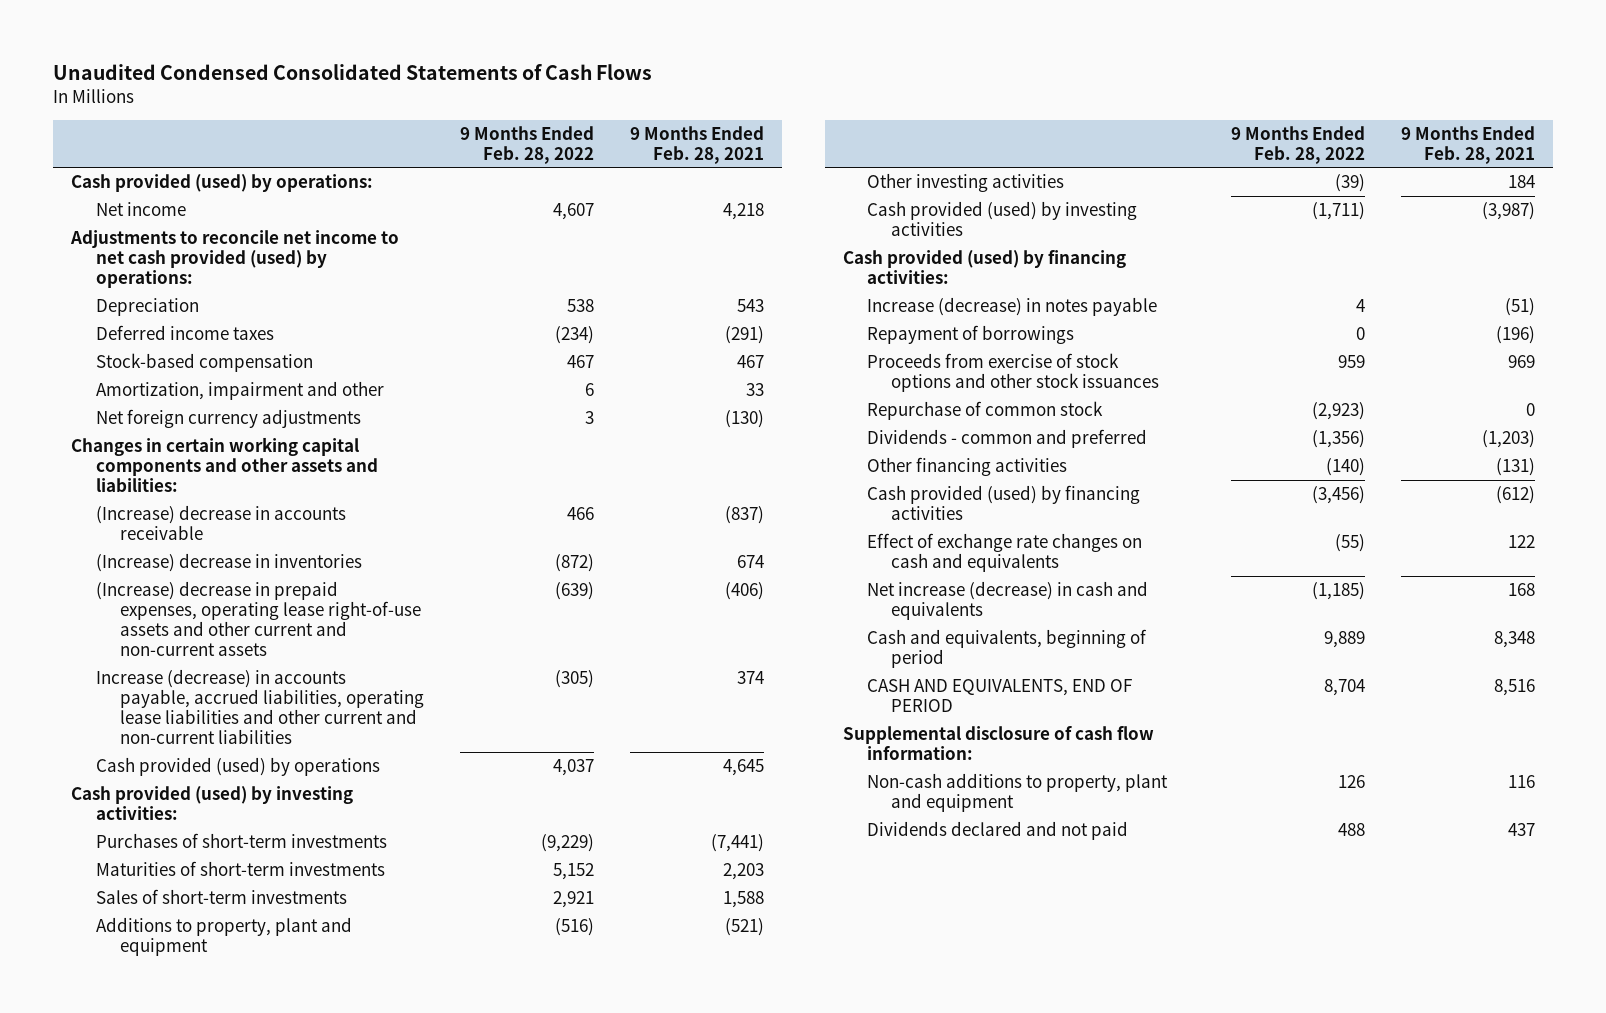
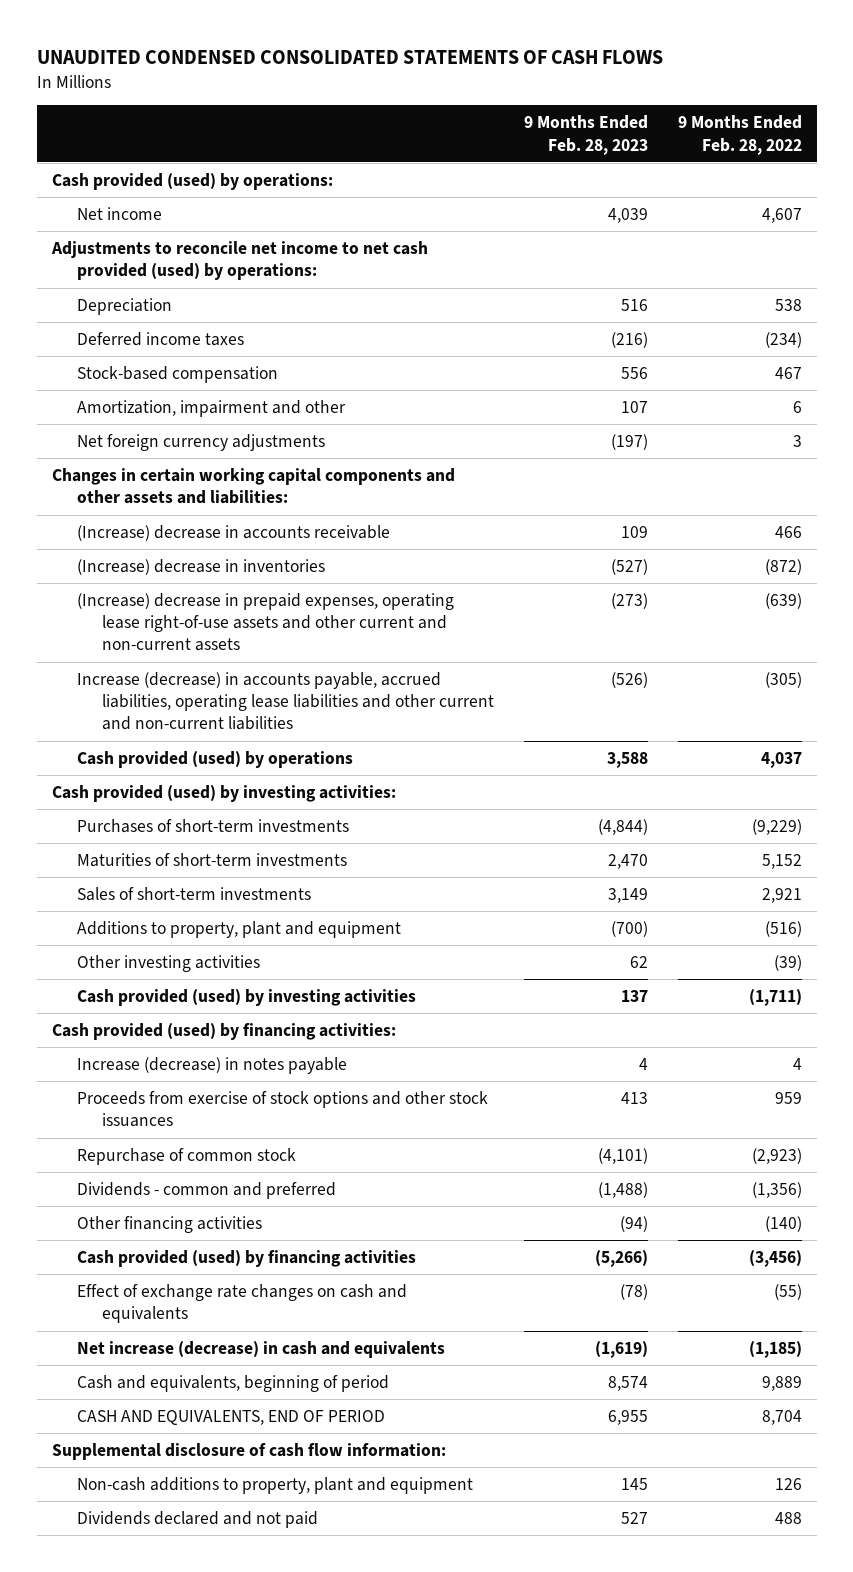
[53,63,653,80] Unaudited Condensed Consolidated Statements of Cash Flows -> [36,50,663,65] UNAUDITED CONDENSED CONSOLIDATED STATEMENTS OF CASH FLOWS
[629,125,764,164] 9 Months Ended Feb. 28, 2021 -> none
none -> [524,115,649,155] 9 Months Ended Feb. 28, 2023
[866,325,1074,345] Repayment of borrowings -> none

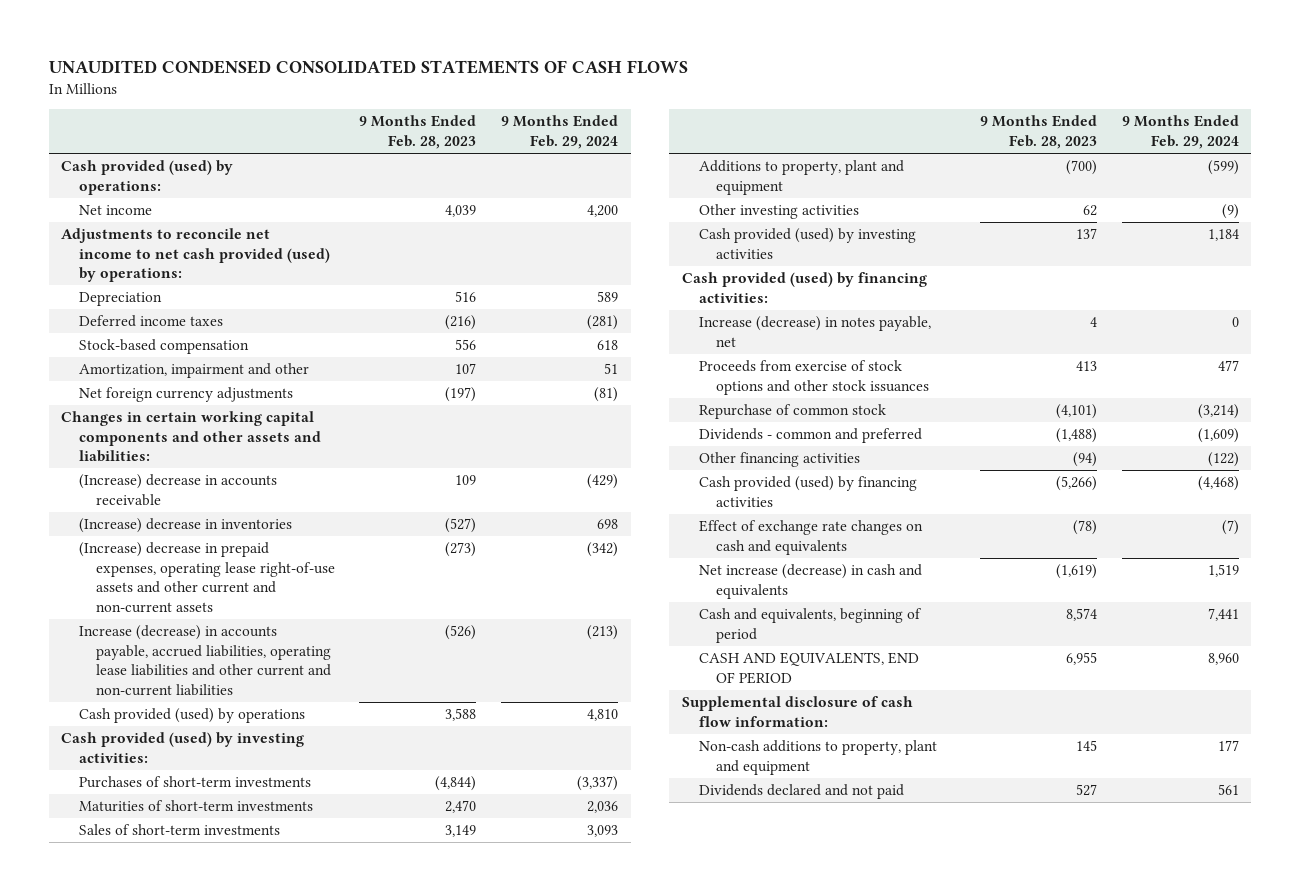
[677,115,802,155] 9 Months Ended Feb. 28, 2022 -> none
none -> [501,115,619,150] 9 Months Ended Feb. 29, 2024
[76,1057,347,1075] Increase (decrease) in notes payable -> [698,316,931,347] Increase (decrease) in notes payable, net

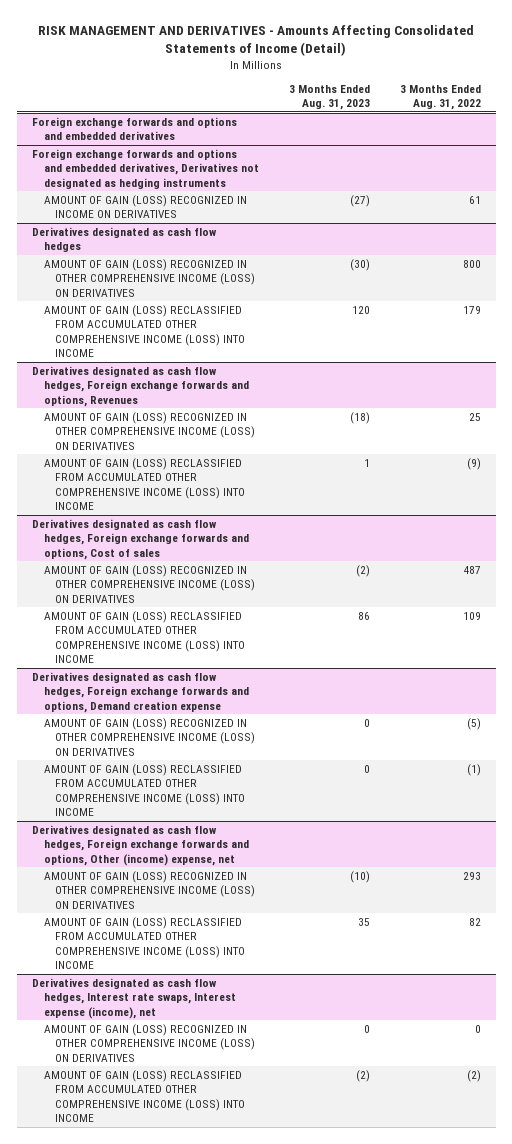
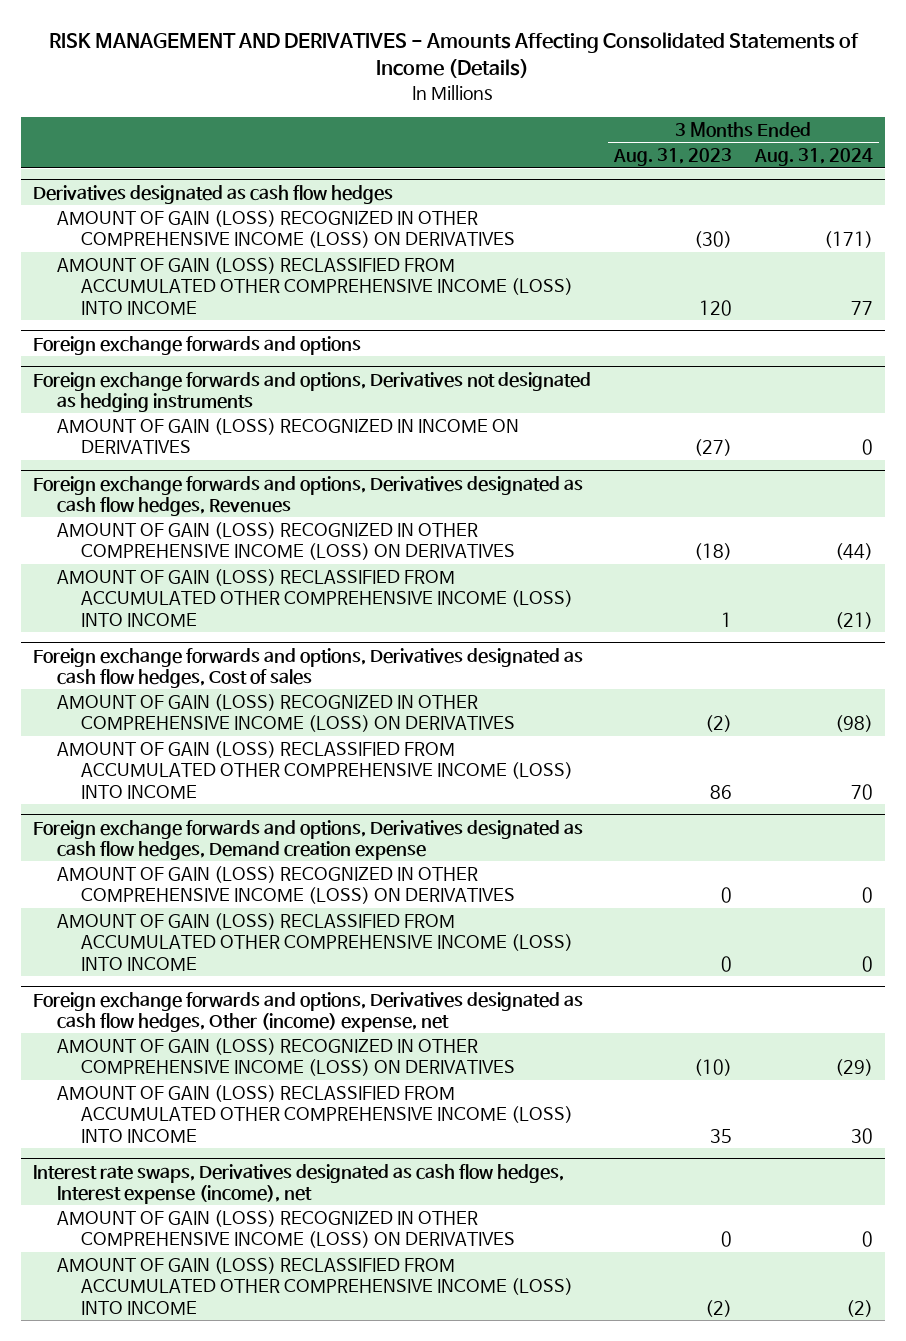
[38,24,475,56] RISK MANAGEMENT AND DERIVATIVES - Amounts Affecting Consolidated Statements of Income (Detail) -> [48,32,859,79] RISK MANAGEMENT AND DERIVATIVES - Amounts Affecting Consolidated Statements of Income (Details)
[399,85,481,111] 3 Months Ended Aug. 31, 2022 -> none
none -> [754,148,874,167] Aug. 31, 2024
[31,116,237,141] Foreign exchange forwards and options and embedded derivatives -> none
[31,148,259,189] Foreign exchange forwards and options and embedded derivatives, Derivatives not designated as hedging instruments -> none
[43,194,247,219] AMOUNT OF GAIN (LOSS) RECOGNIZED IN INCOME ON DERIVATIVES -> none
none -> [32,335,361,355] Foreign exchange forwards and options
none -> [32,371,591,412] Foreign exchange forwards and options, Derivatives not designated as hedging instruments
none -> [56,418,519,455] AMOUNT OF GAIN (LOSS) RECOGNIZED IN INCOME ON DERIVATIVES
[31,365,249,407] Derivatives designated as cash flow hedges, Foreign exchange forwards and options, Revenues -> [32,475,583,516] Foreign exchange forwards and options, Derivatives designated as cash flow hedges, Revenues
[31,518,249,560] Derivatives designated as cash flow hedges, Foreign exchange forwards and options, Cost of sales -> [32,647,583,688] Foreign exchange forwards and options, Derivatives designated as cash flow hedges, Cost of sales
[31,671,249,713] Derivatives designated as cash flow hedges, Foreign exchange forwards and options, Demand creation expense -> [32,819,583,860] Foreign exchange forwards and options, Derivatives designated as cash flow hedges, Demand creation expense
[31,824,249,866] Derivatives designated as cash flow hedges, Foreign exchange forwards and options, Other (income) expense, net -> [32,991,583,1032] Foreign exchange forwards and options, Derivatives designated as cash flow hedges, Other (income) expense, net
[31,977,236,1019] Derivatives designated as cash flow hedges, Interest rate swaps, Interest expense (income), net -> [32,1163,564,1204] Interest rate swaps, Derivatives designated as cash flow hedges, Interest expense (income), net

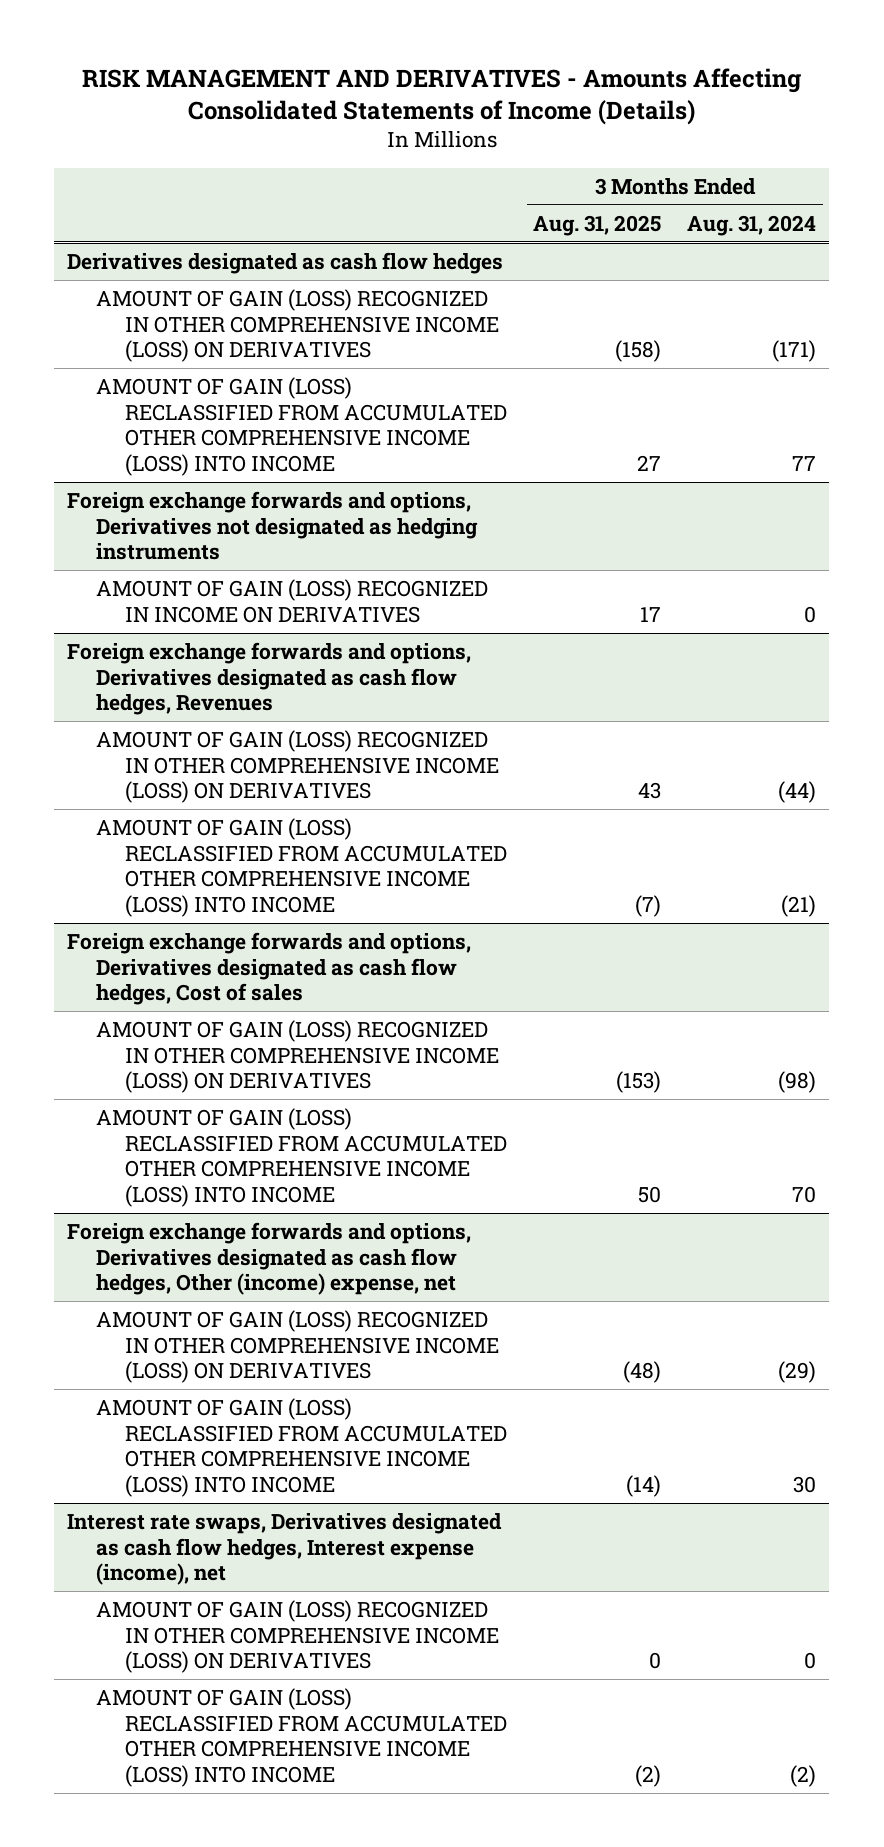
[612,148,732,167] Aug. 31, 2023 -> none
none -> [533,214,662,236] Aug. 31, 2025
[32,335,361,355] Foreign exchange forwards and options -> none
[32,819,583,860] Foreign exchange forwards and options, Derivatives designated as cash flow hedges, Demand creation expense -> none
[56,866,515,905] AMOUNT OF GAIN (LOSS) RECOGNIZED IN OTHER COMPREHENSIVE INCOME (LOSS) ON DERIVATIVES -> none
[56,913,573,971] AMOUNT OF GAIN (LOSS) RECLASSIFIED FROM ACCUMULATED OTHER COMPREHENSIVE INCOME (LOSS) INTO INCOME -> none

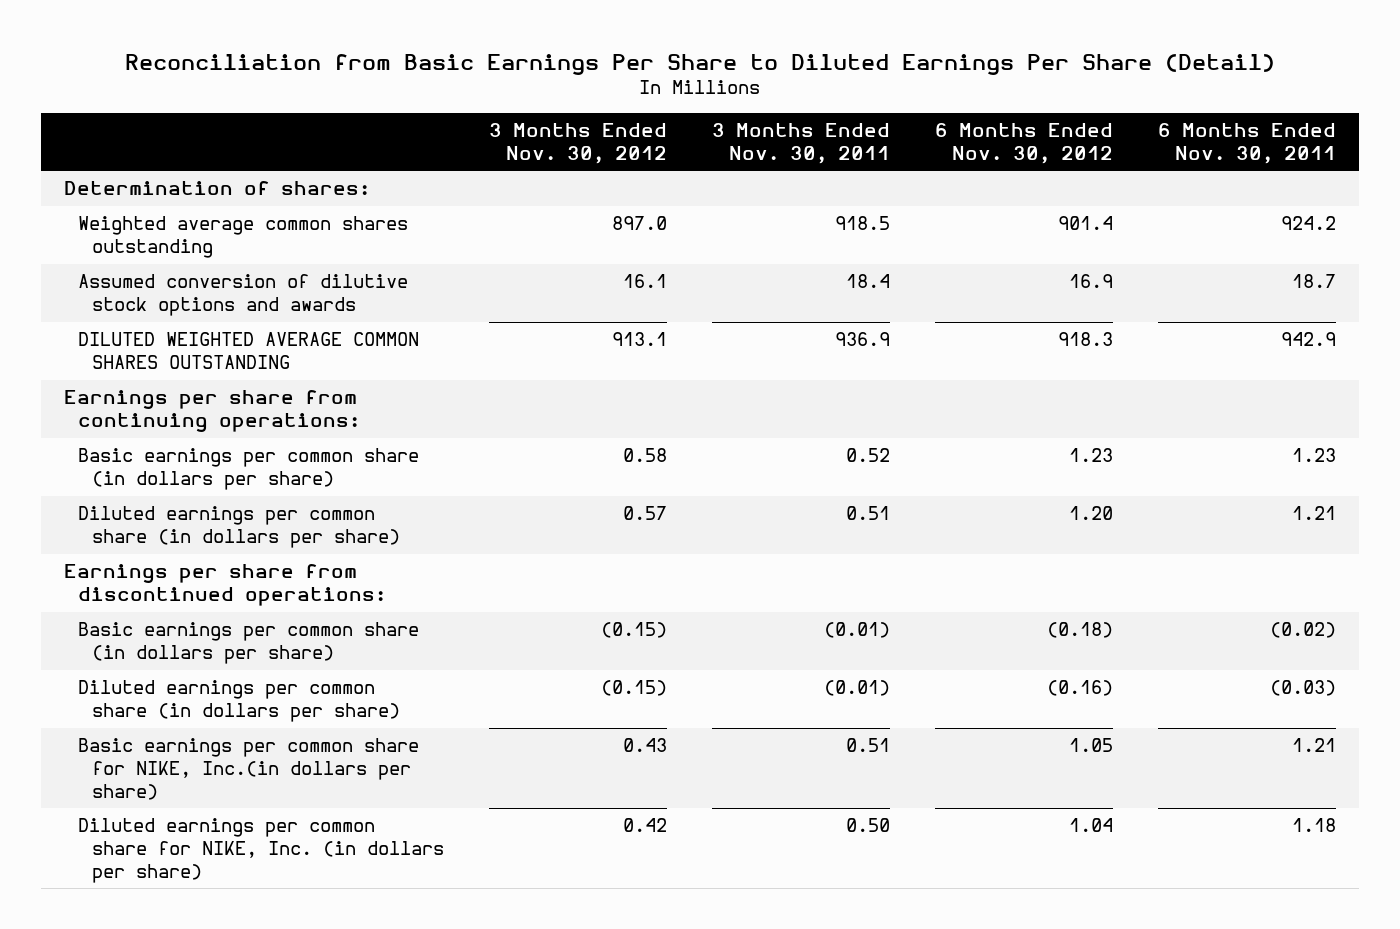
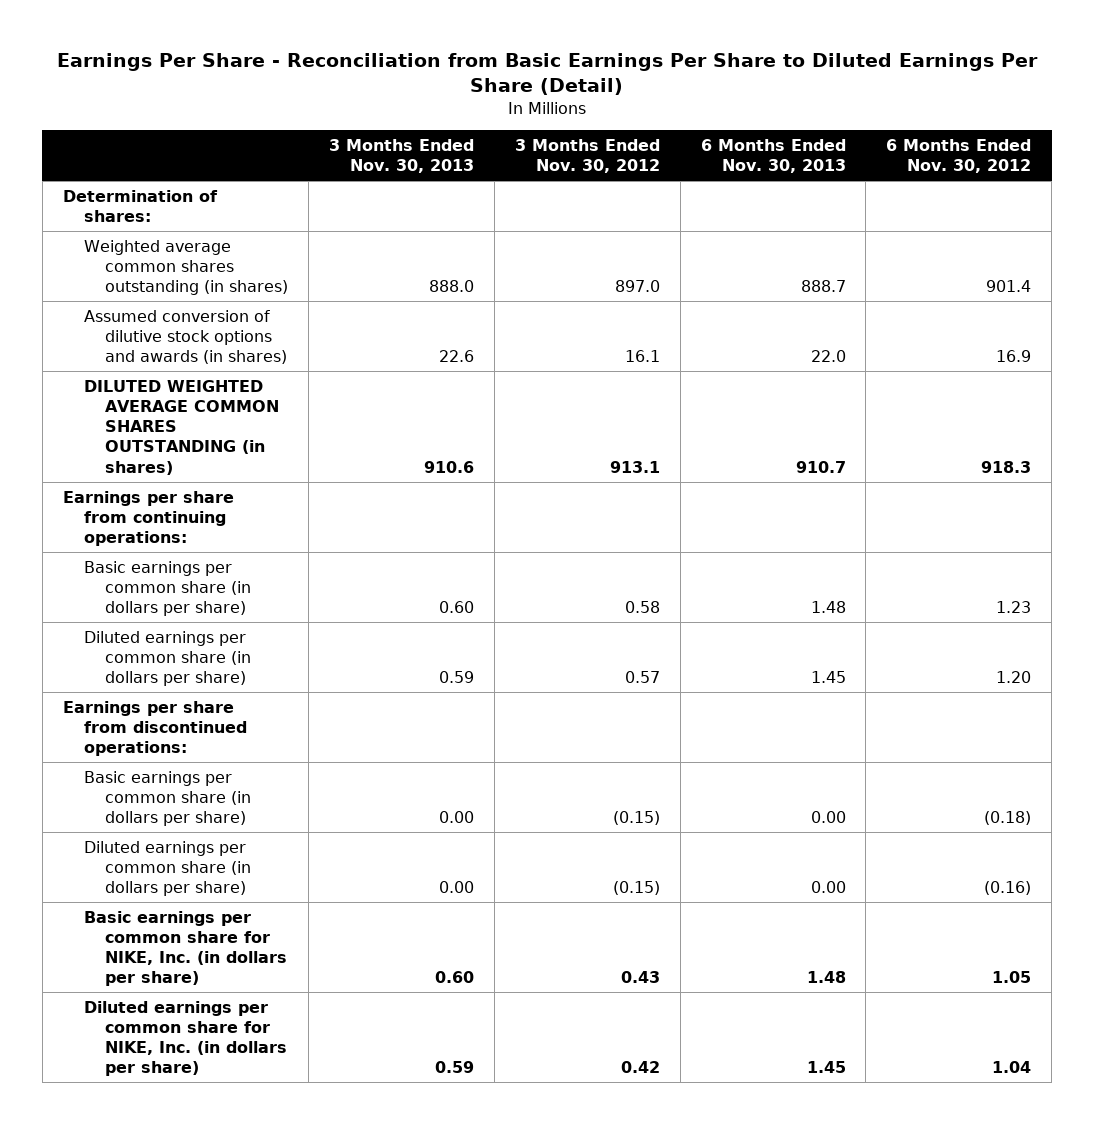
[125,53,1276,75] Reconciliation from Basic Earnings Per Share to Diluted Earnings Per Share (Detail) -> [57,53,1039,96] Earnings Per Share - Reconciliation from Basic Earnings Per Share to Diluted Earnings Per Share (Detail)
[711,123,890,164] 3 Months Ended Nov. 30, 2011 -> none
[1158,123,1337,164] 6 Months Ended Nov. 30, 2011 -> none
none -> [329,139,475,174] 3 Months Ended Nov. 30, 2013
none -> [700,139,846,174] 6 Months Ended Nov. 30, 2013
[77,216,408,259] Weighted average common shares outstanding -> [84,239,289,296] Weighted average common shares outstanding (in shares)
[77,274,408,317] Assumed conversion of dilutive stock options and awards -> [84,309,288,365] Assumed conversion of dilutive stock options and awards (in shares)
[77,332,419,370] DILUTED WEIGHTED AVERAGE COMMON SHARES OUTSTANDING -> [84,379,280,475] DILUTED WEIGHTED AVERAGE COMMON SHARES OUTSTANDING (in shares)
[77,738,419,800] Basic earnings per common share for NIKE, Inc.(in dollars per share) -> [84,910,288,987] Basic earnings per common share for NIKE, Inc. (in dollars per share)

